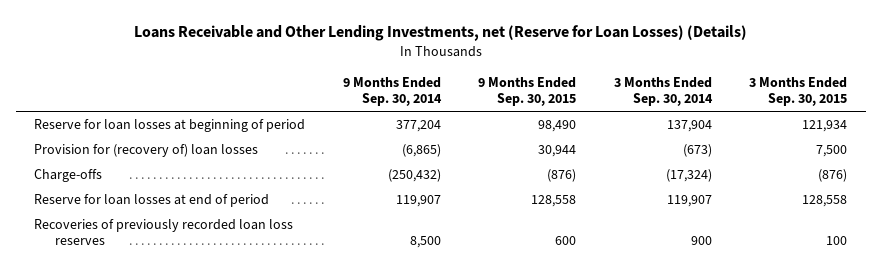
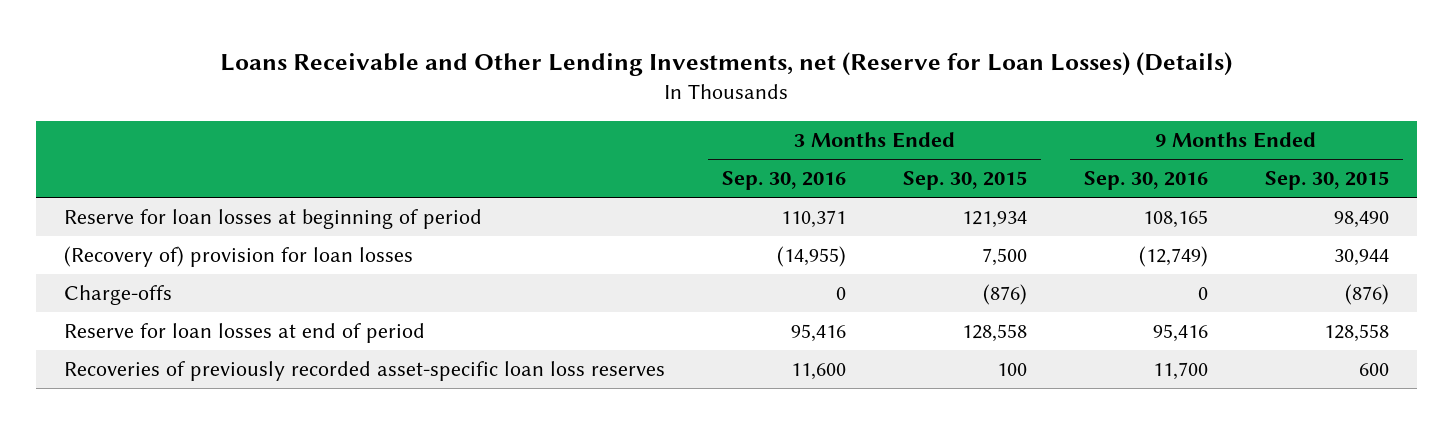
[342,77,442,107] 9 Months Ended Sep. 30, 2014 -> none
[613,77,713,107] 3 Months Ended Sep. 30, 2014 -> none
none -> [722,171,847,191] Sep. 30, 2016
none -> [1083,171,1208,191] Sep. 30, 2016
[34,143,259,157] Provision for (recovery of) loan losses -> [64,246,414,268] (Recovery of) provision for loan losses
[34,218,294,246] Recoveries of previously recorded loan loss reserves -> [64,361,666,382] Recoveries of previously recorded asset-specific loan loss reserves

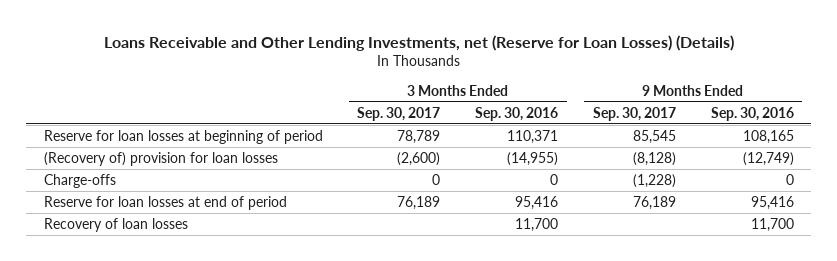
[902,171,1027,191] Sep. 30, 2015 -> none
[1264,171,1389,191] Sep. 30, 2015 -> none
none -> [357,106,441,121] Sep. 30, 2017
none -> [592,106,676,121] Sep. 30, 2017
[64,361,666,382] Recoveries of previously recorded asset-specific loan loss reserves -> [43,217,188,232] Recovery of loan losses
[791,363,847,381] 11,600 -> [515,217,559,232] 11,700

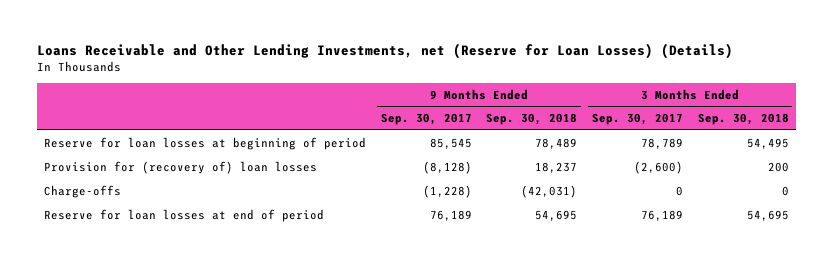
[475,106,559,121] Sep. 30, 2016 -> none
[710,106,794,121] Sep. 30, 2016 -> none
none -> [486,113,578,126] Sep. 30, 2018
none -> [697,113,789,126] Sep. 30, 2018
[43,151,278,166] (Recovery of) provision for loan losses -> [44,160,318,174] Provision for (recovery of) loan losses
[43,217,188,232] Recovery of loan losses -> none

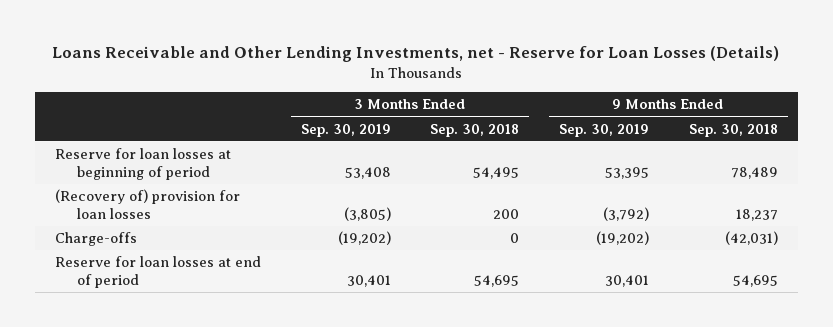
[37,43,734,60] Loans Receivable and Other Lending Investments, net (Reserve for Loan Losses) (Details) -> [52,45,780,62] Loans Receivable and Other Lending Investments, net - Reserve for Loan Losses (Details)
[380,113,472,126] Sep. 30, 2017 -> none
[591,113,683,126] Sep. 30, 2017 -> none
none -> [300,123,391,137] Sep. 30, 2019
none -> [559,123,650,137] Sep. 30, 2019
[44,160,318,174] Provision for (recovery of) loan losses -> [55,189,241,220] (Recovery of) provision for loan losses

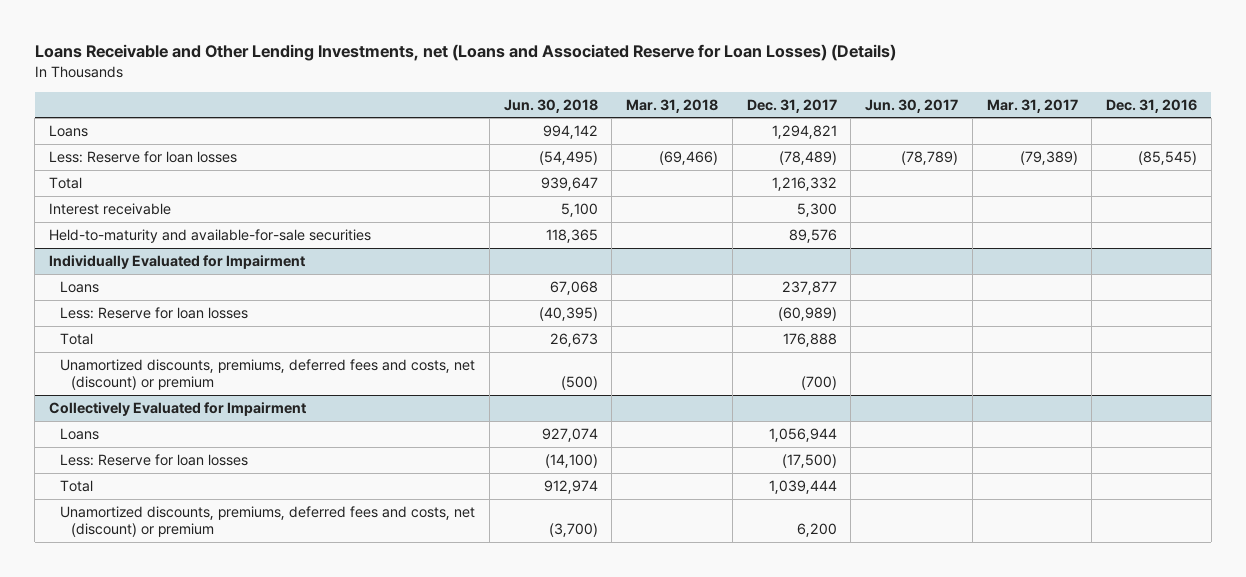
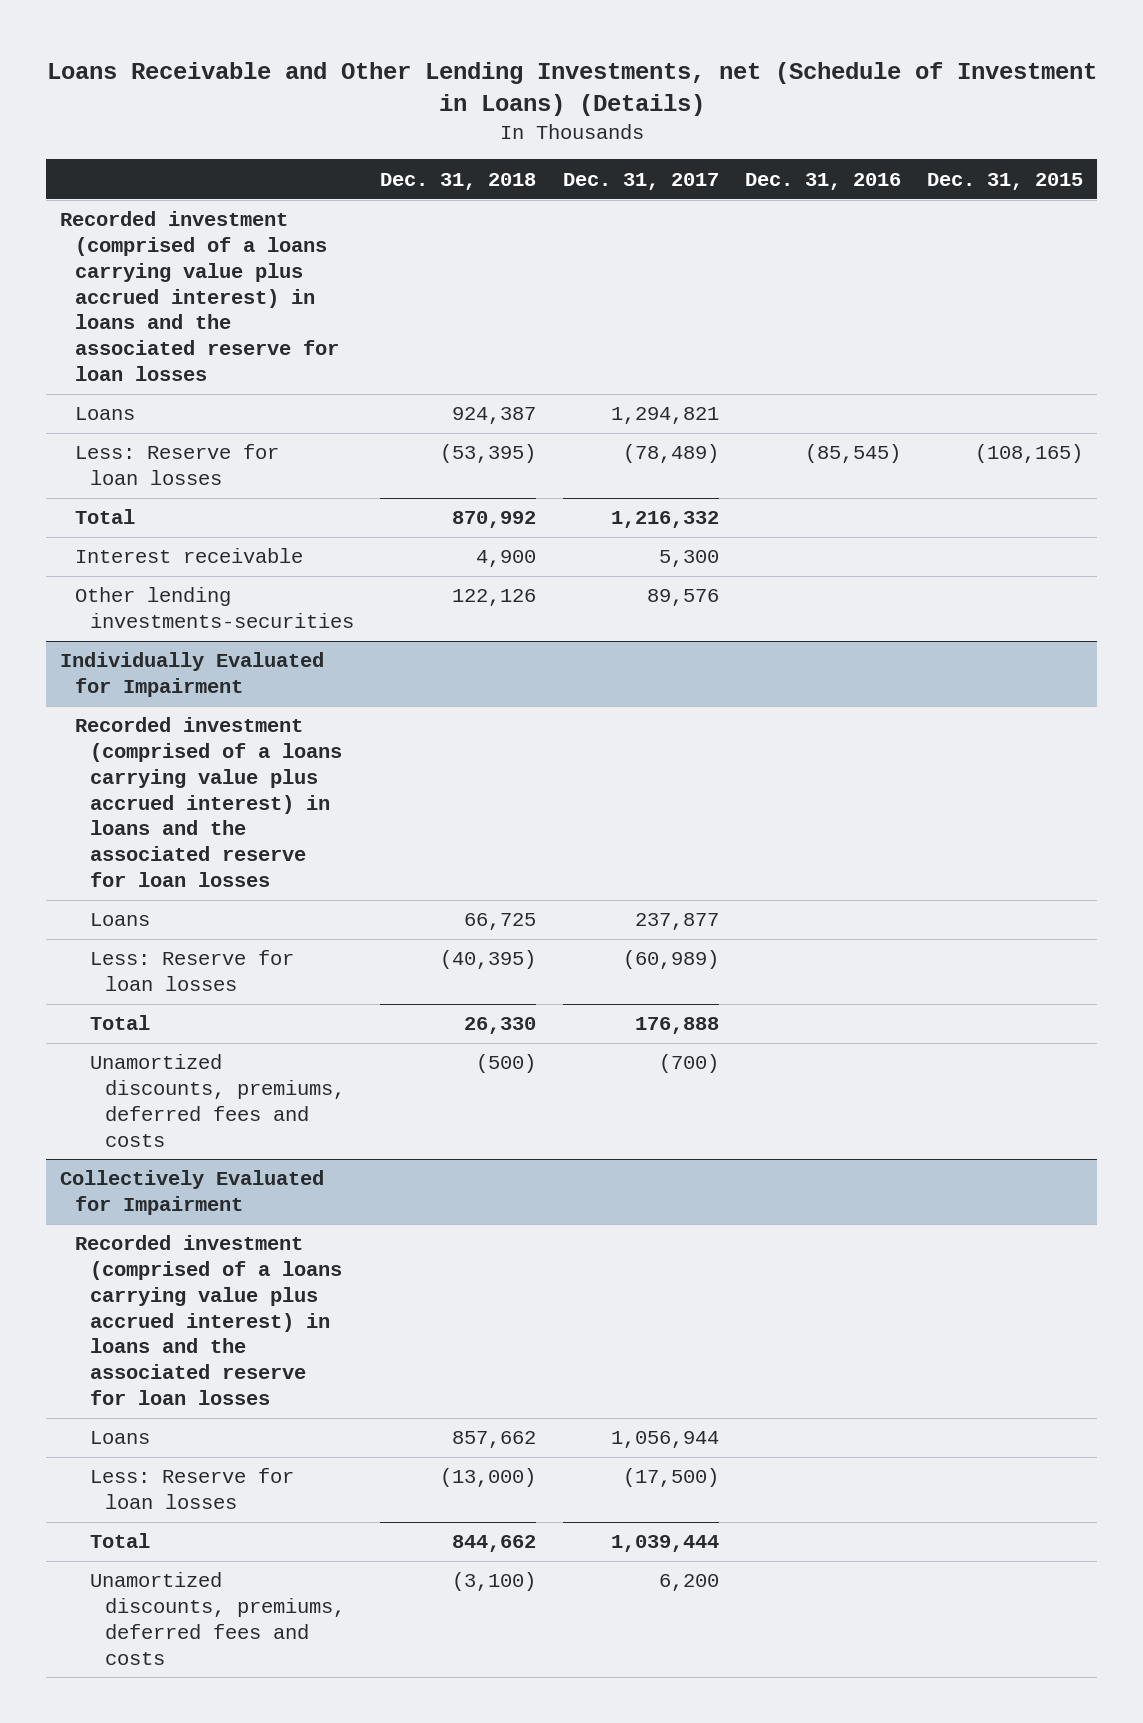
[34,44,896,62] Loans Receivable and Other Lending Investments, net (Loans and Associated Reserve for Loan Losses) (Details) -> [46,61,1097,116] Loans Receivable and Other Lending Investments, net (Schedule of Investment in Loans) (Details)
[503,98,598,113] Jun. 30, 2018 -> none
[626,98,719,113] Mar. 31, 2018 -> none
[865,98,959,113] Jun. 30, 2017 -> none
[986,98,1078,113] Mar. 31, 2017 -> none
none -> [380,172,537,190] Dec. 31, 2018
none -> [927,172,1084,190] Dec. 31, 2015
none -> [59,211,339,381] Recorded investment (comprised of a loans carrying value plus accrued interest) in loans and the associated reserve for loan losses
[49,229,372,244] Held-to-maturity and available-for-sale securities -> [74,587,354,629] Other lending investments-securities
none -> [74,717,342,887] Recorded investment (comprised of a loans carrying value plus accrued interest) in loans and the associated reserve for loan losses
[60,359,476,390] Unamortized discounts, premiums, deferred fees and costs, net (discount) or premium -> [89,1054,345,1147] Unamortized discounts, premiums, deferred fees and costs
none -> [74,1235,342,1405] Recorded investment (comprised of a loans carrying value plus accrued interest) in loans and the associated reserve for loan losses
[60,506,476,537] Unamortized discounts, premiums, deferred fees and costs, net (discount) or premium -> [89,1572,345,1665] Unamortized discounts, premiums, deferred fees and costs

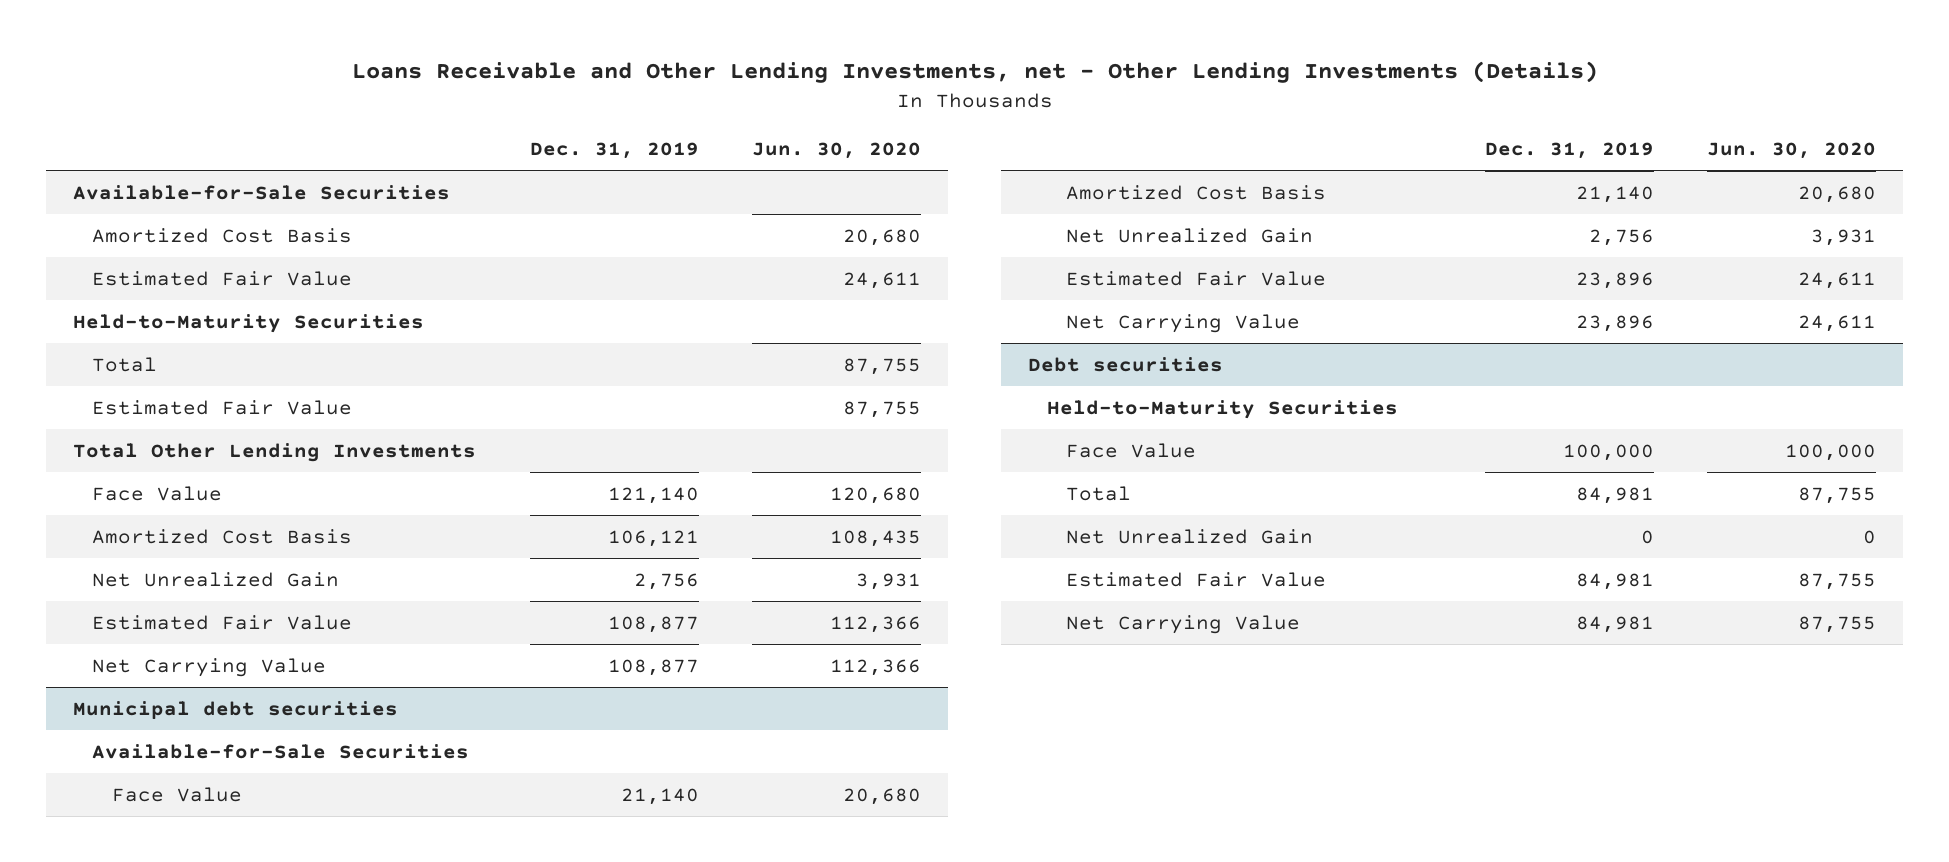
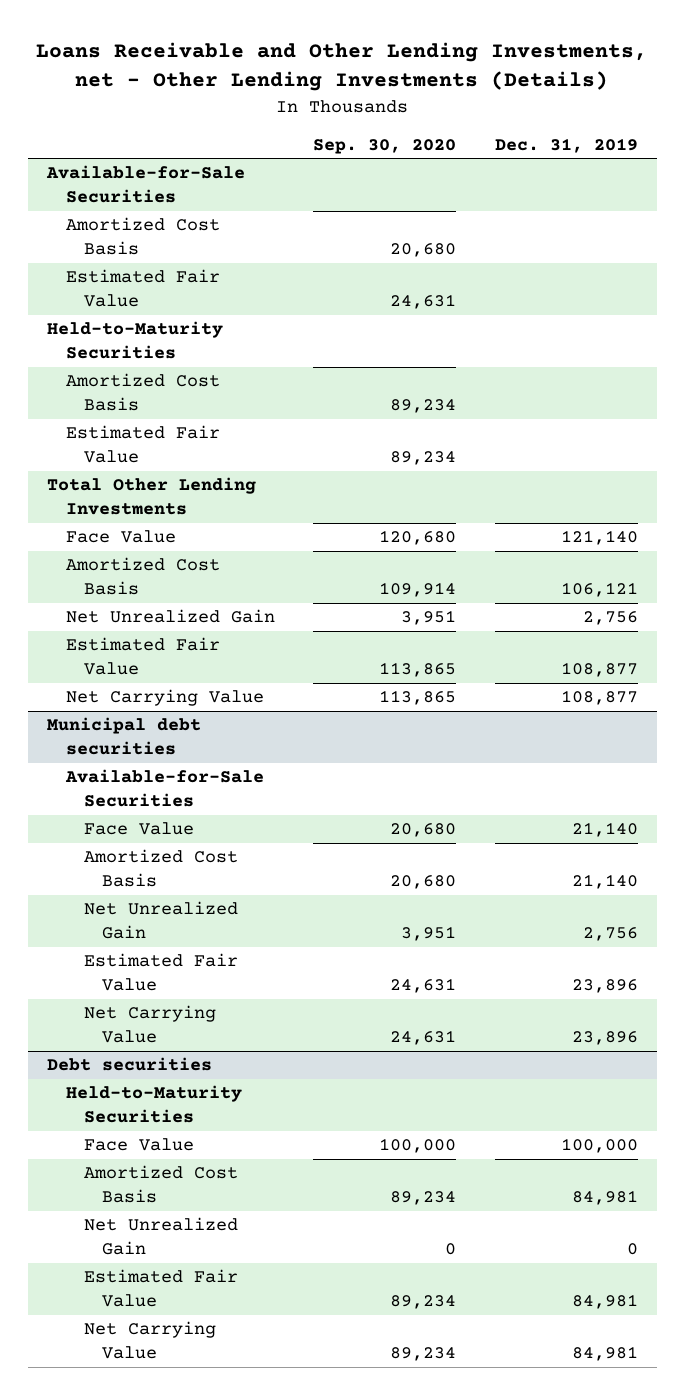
[752,142,922,160] Jun. 30, 2020 -> none
none -> [313,138,457,154] Sep. 30, 2020
[92,356,158,372] Total -> [65,373,220,411] Amortized Cost Basis
[1066,485,1132,501] Total -> [83,1165,238,1203] Amortized Cost Basis

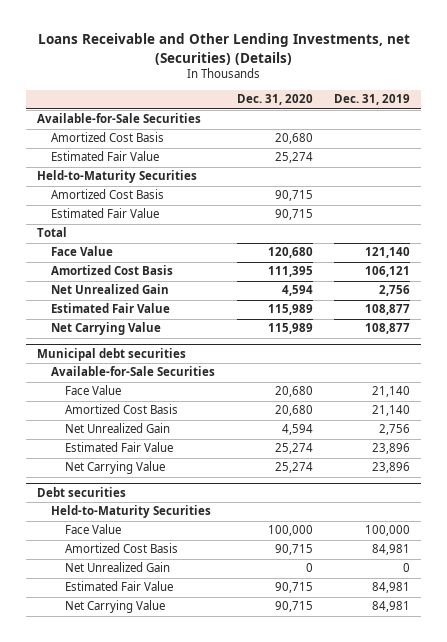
[36,42,648,92] Loans Receivable and Other Lending Investments, net - Other Lending Investments (Details) -> [37,33,410,65] Loans Receivable and Other Lending Investments, net (Securities) (Details)
[313,138,457,154] Sep. 30, 2020 -> none
none -> [236,94,313,106] Dec. 31, 2020
[47,477,257,515] Total Other Lending Investments -> [37,227,68,238] Total

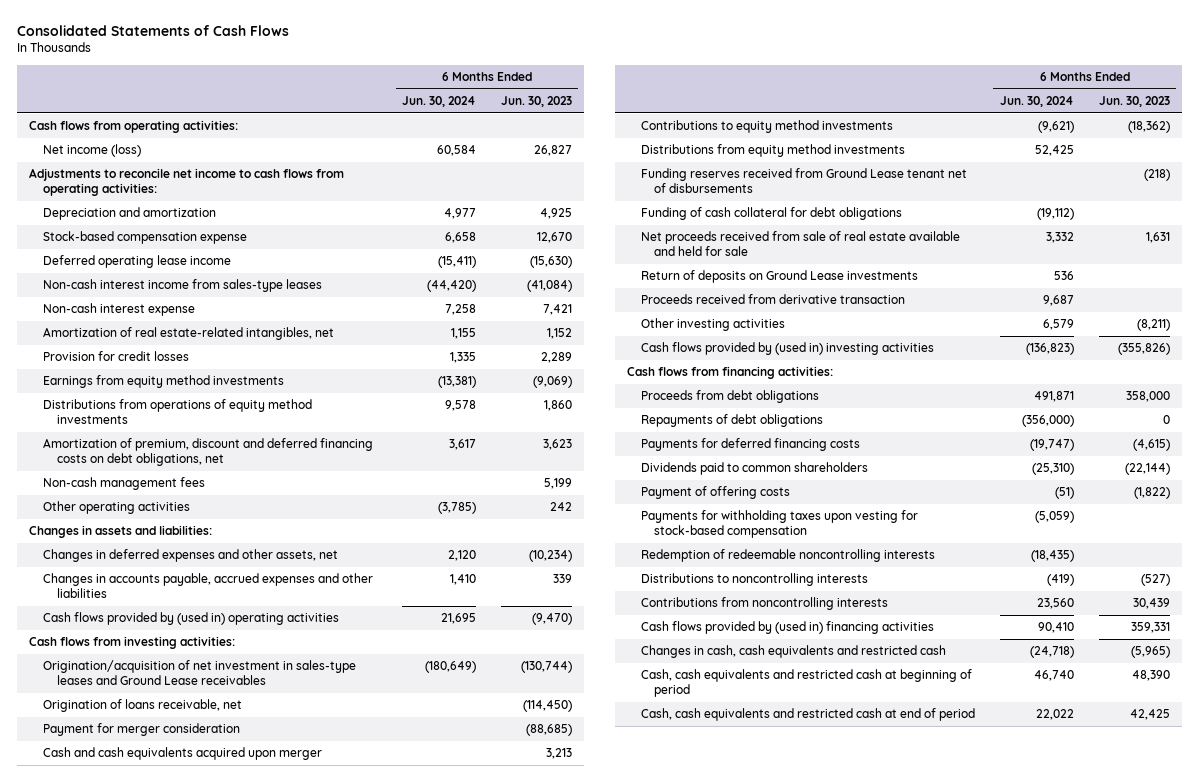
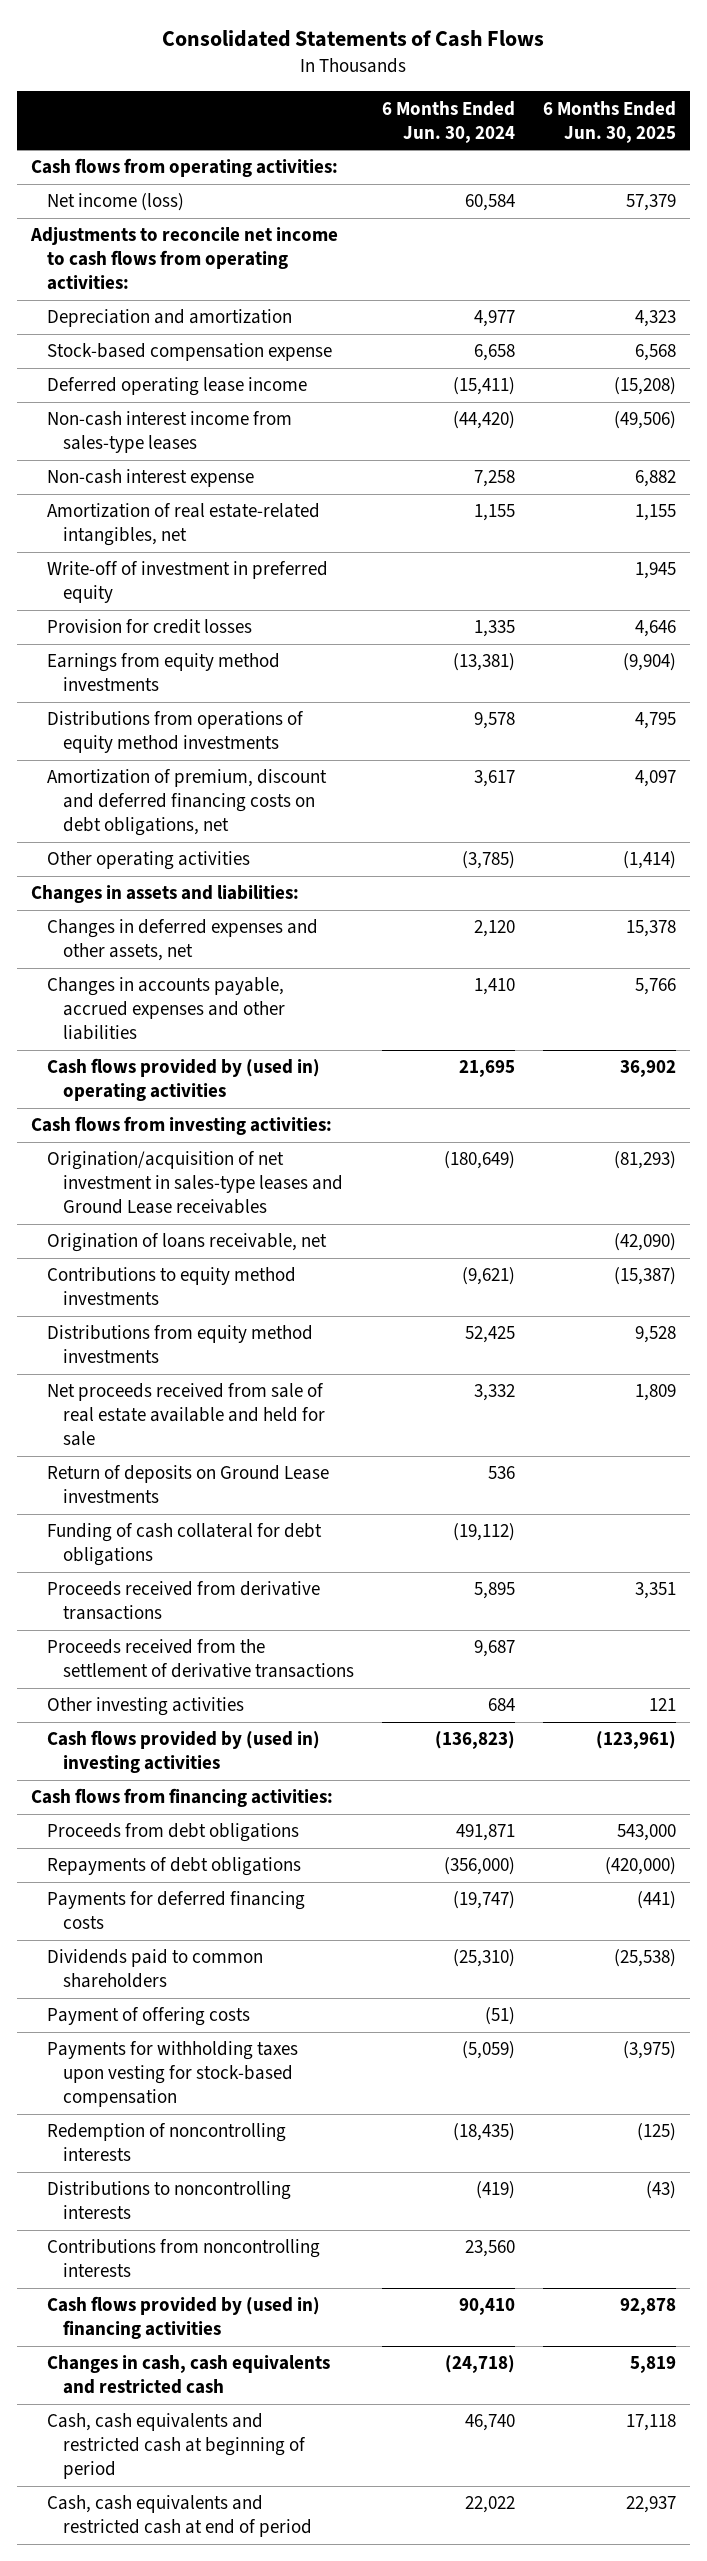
[500,96,572,108] Jun. 30, 2023 -> none
none -> [543,100,677,143] 6 Months Ended Jun. 30, 2025
none -> [46,561,328,604] Write-off of investment in preferred equity
[43,477,206,491] Non-cash management fees -> none
[43,723,241,737] Payment for merger consideration -> none
[43,747,323,761] Cash and cash equivalents acquired upon merger -> none
[640,168,967,193] Funding reserves received from Ground Lease tenant net of disbursements -> none
[640,207,902,221] Funding of cash collateral for debt obligations -> [46,1523,322,1567] Funding of cash collateral for debt obligations
[640,294,905,305] Proceeds received from derivative transaction -> [46,1581,320,1621] Proceeds received from derivative transactions
[1042,295,1074,307] 9,687 -> [474,1582,516,1600] 5,895
none -> [46,1639,355,1679] Proceeds received from the settlement of derivative transactions
[1042,319,1074,331] 6,579 -> [488,1698,516,1712] 684
[640,549,935,563] Redemption of redeemable noncontrolling interests -> [46,2123,286,2162] Redemption of noncontrolling interests

